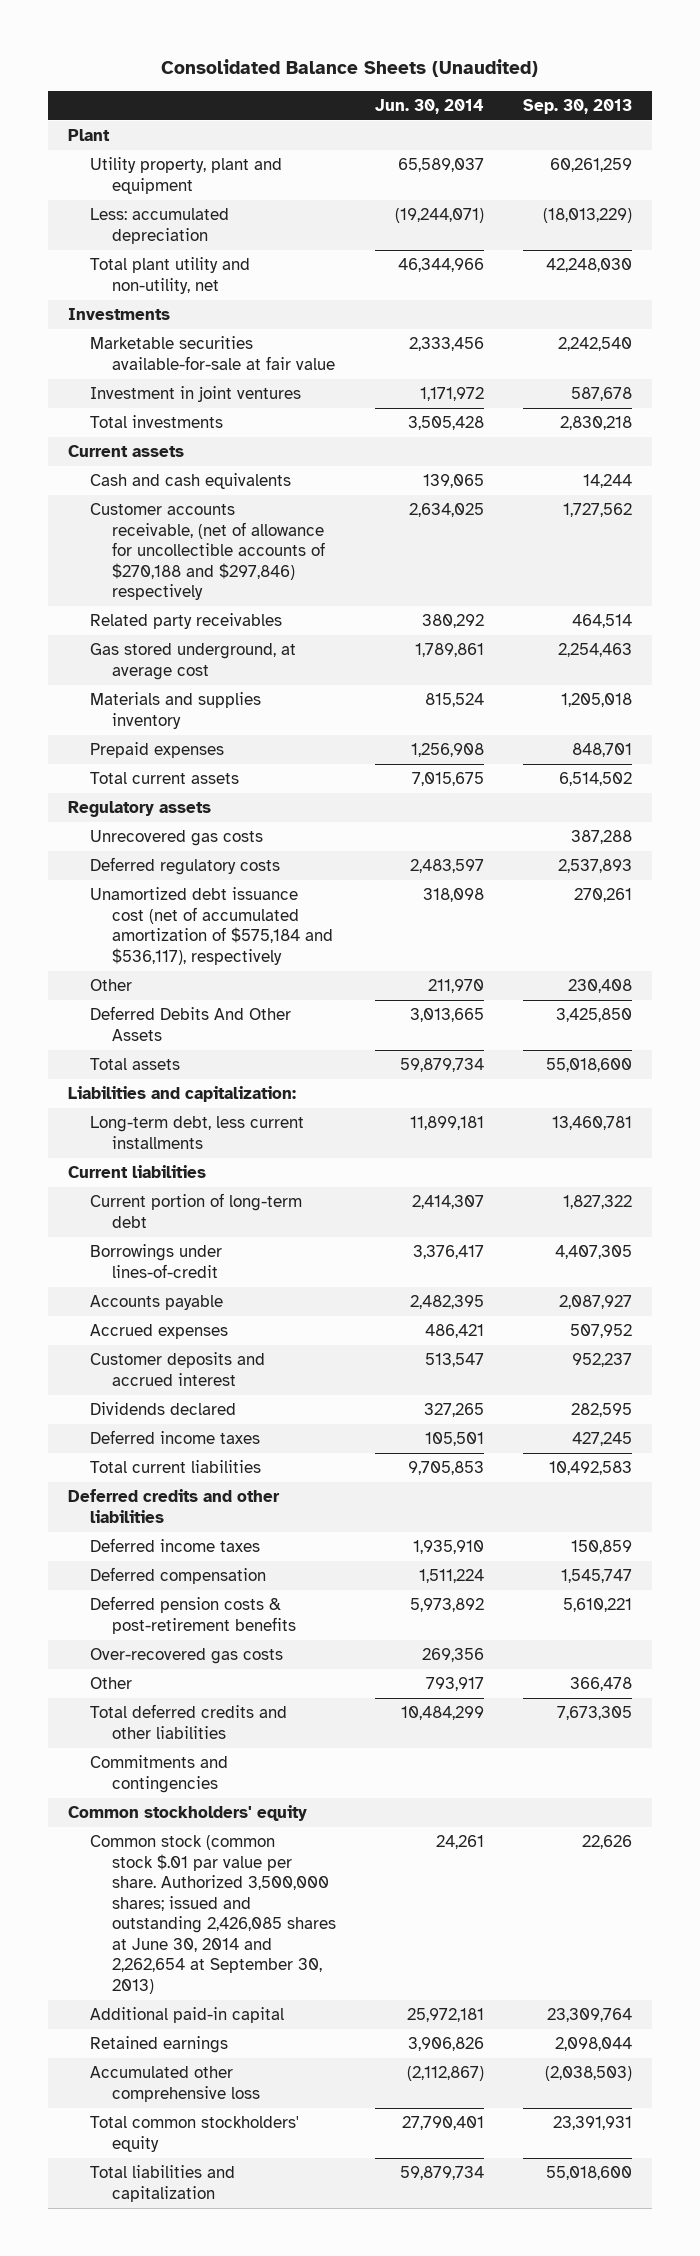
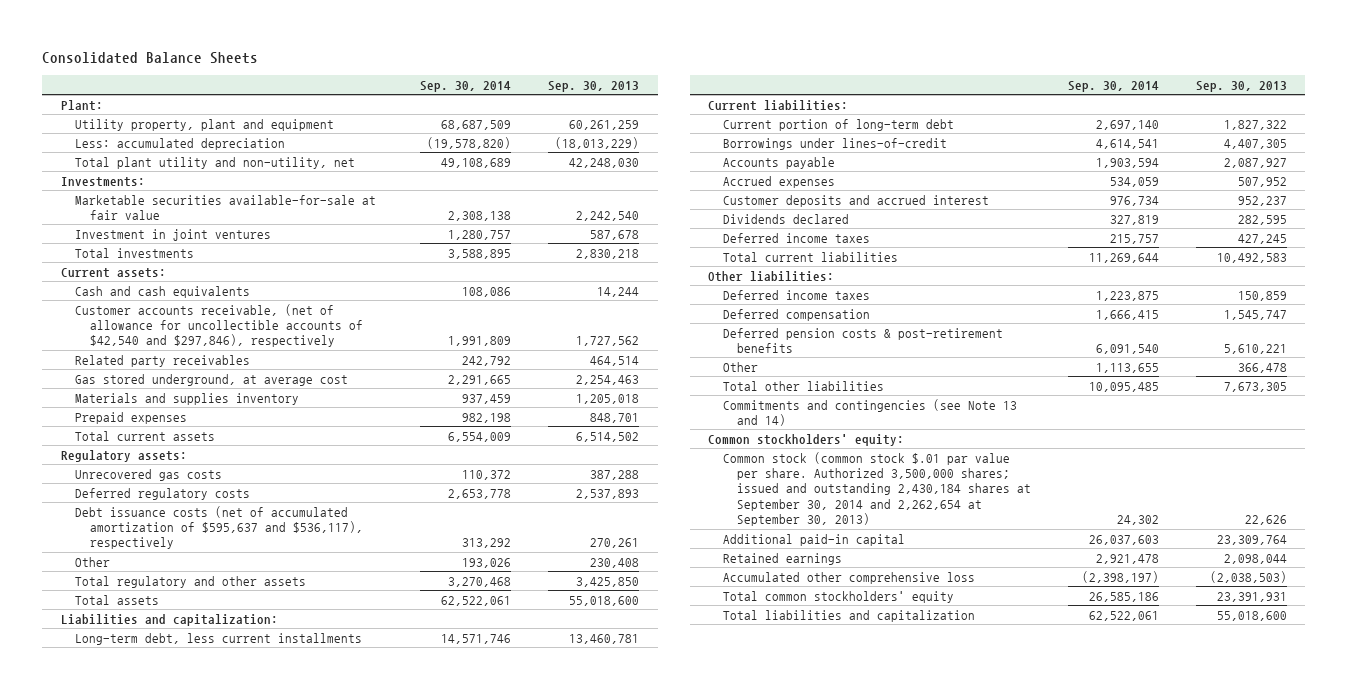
[161,59,539,78] Consolidated Balance Sheets (Unaudited) -> [42,52,259,65] Consolidated Balance Sheets
[374,98,484,114] Jun. 30, 2014 -> none
none -> [420,80,512,92] Sep. 30, 2014
[67,129,110,142] Plant -> [60,99,103,111] Plant:
[67,308,170,321] Investments -> [60,176,145,187] Investments:
[67,445,184,458] Current assets -> [60,267,166,278] Current assets:
[89,503,325,601] Customer accounts receivable, (net of allowance for uncollectible accounts of $270,188 and $297,846) respectively -> [75,303,363,348] Customer accounts receivable, (net of allowance for uncollectible accounts of $42,540 and $297,846), respectively
[67,801,211,818] Regulatory assets -> [60,449,187,462] Regulatory assets:
[89,887,333,965] Unamortized debt issuance cost (net of accumulated amortization of $575,184 and $536,117), respectively -> [75,505,363,550] Debt issuance costs (net of accumulated amortization of $595,637 and $536,117), respectively
[89,1006,291,1041] Deferred Debits And Other Assets -> [75,575,307,588] Total regulatory and other assets
[67,1165,206,1179] Current liabilities -> [707,99,848,111] Current liabilities:
[67,1489,280,1523] Deferred credits and other liabilities -> none
none -> [707,270,834,282] Other liabilities:
[89,1648,283,1665] Over-recovered gas costs -> none
[89,1704,287,1739] Total deferred credits and other liabilities -> [722,380,884,391] Total other liabilities
[89,1755,228,1793] Commitments and contingencies -> [722,398,1017,427] Commitments and contingencies (see Note 13 and 14)
[67,1805,307,1822] Common stockholders' equity -> [707,433,904,446] Common stockholders' equity:
[89,1835,336,1994] Common stock (common stock $.01 par value per share. Authorized 3,500,000 shares; issued and outstanding 2,426,085 shares at June 30, 2014 and 2,262,654 at September 30, 2013) -> [722,451,1032,527] Common stock (common stock $.01 par value per share. Authorized 3,500,000 shares; issued and outstanding 2,430,184 shares at September 30, 2014 and 2,262,654 at September 30, 2013)

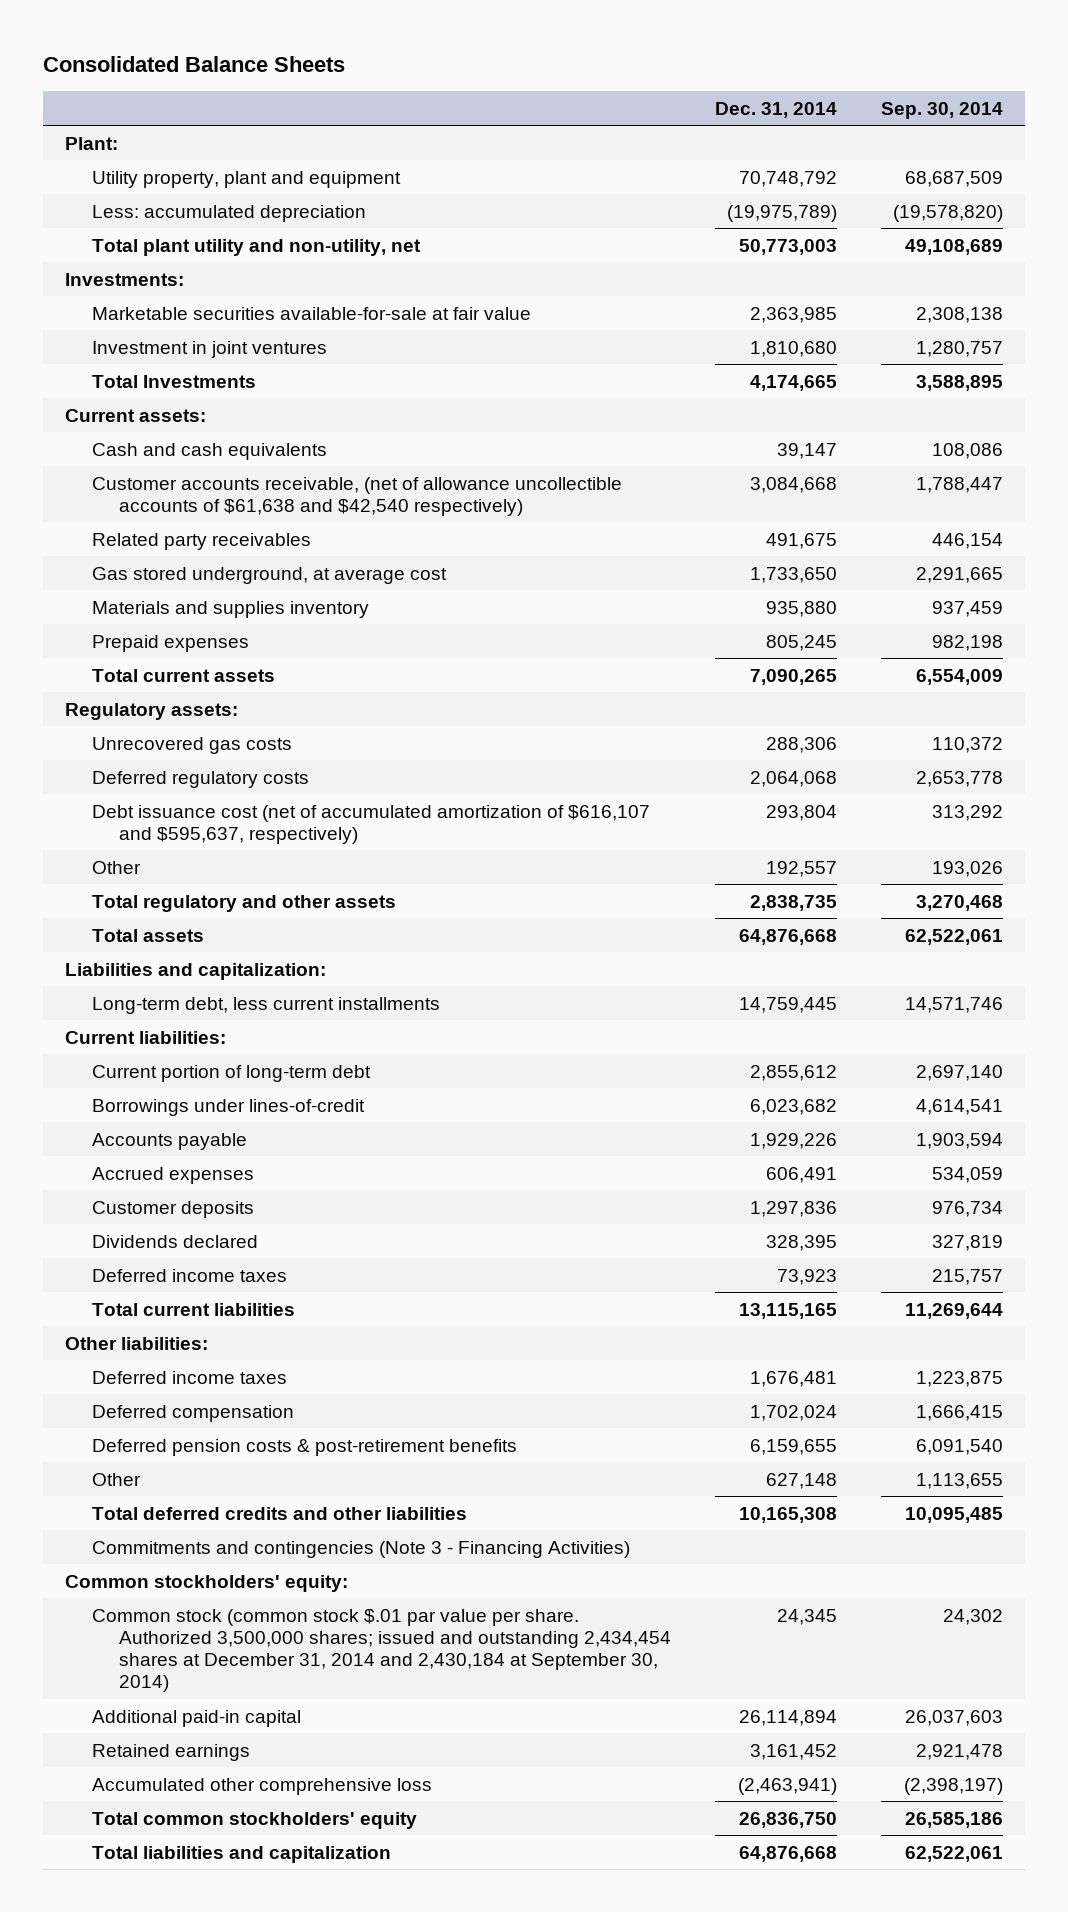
[548,80,640,92] Sep. 30, 2013 -> none
none -> [715,101,838,118] Dec. 31, 2014
[75,247,195,258] Total investments -> [92,374,257,388] Total Investments
[75,303,363,348] Customer accounts receivable, (net of allowance for uncollectible accounts of $42,540 and $297,846), respectively -> [92,476,623,516] Customer accounts receivable, (net of allowance uncollectible accounts of $61,638 and $42,540 respectively)
[448,336,512,347] 1,991,809 -> [916,476,1004,493] 1,788,447
[462,355,512,366] 242,792 -> [932,532,1004,549] 446,154
[75,505,363,550] Debt issuance costs (net of accumulated amortization of $595,637 and $536,117), respectively -> [92,804,651,844] Debt issuance cost (net of accumulated amortization of $616,107 and $595,637, respectively)
[722,194,989,207] Customer deposits and accrued interest -> [92,1200,255,1218] Customer deposits
[722,380,884,391] Total other liabilities -> [92,1506,468,1520] Total deferred credits and other liabilities
[722,398,1017,427] Commitments and contingencies (see Note 13 and 14) -> [92,1540,631,1558] Commitments and contingencies (Note 3 - Financing Activities)
[722,451,1032,527] Common stock (common stock $.01 par value per share. Authorized 3,500,000 shares; issued and outstanding 2,430,184 shares at September 30, 2014 and 2,262,654 at September 30, 2013) -> [92,1608,672,1693] Common stock (common stock $.01 par value per share. Authorized 3,500,000 shares; issued and outstanding 2,434,454 shares at December 31, 2014 and 2,430,184 at September 30, 2014)

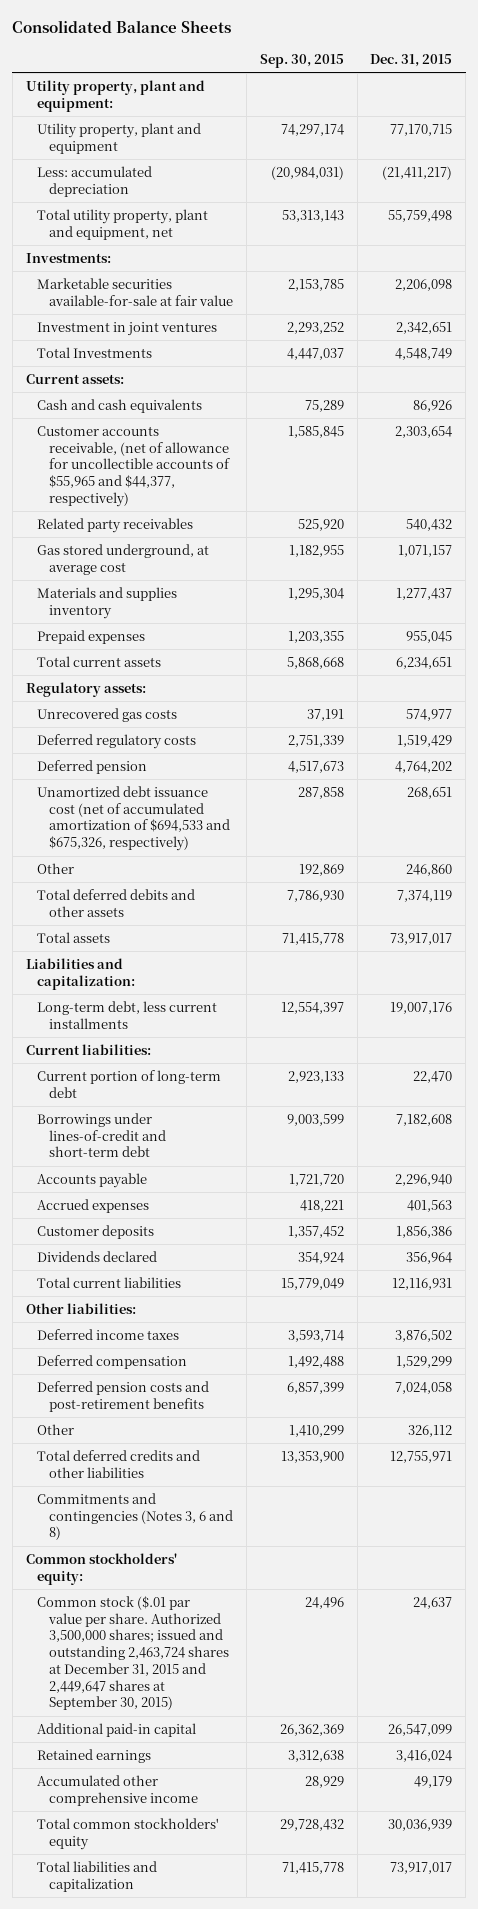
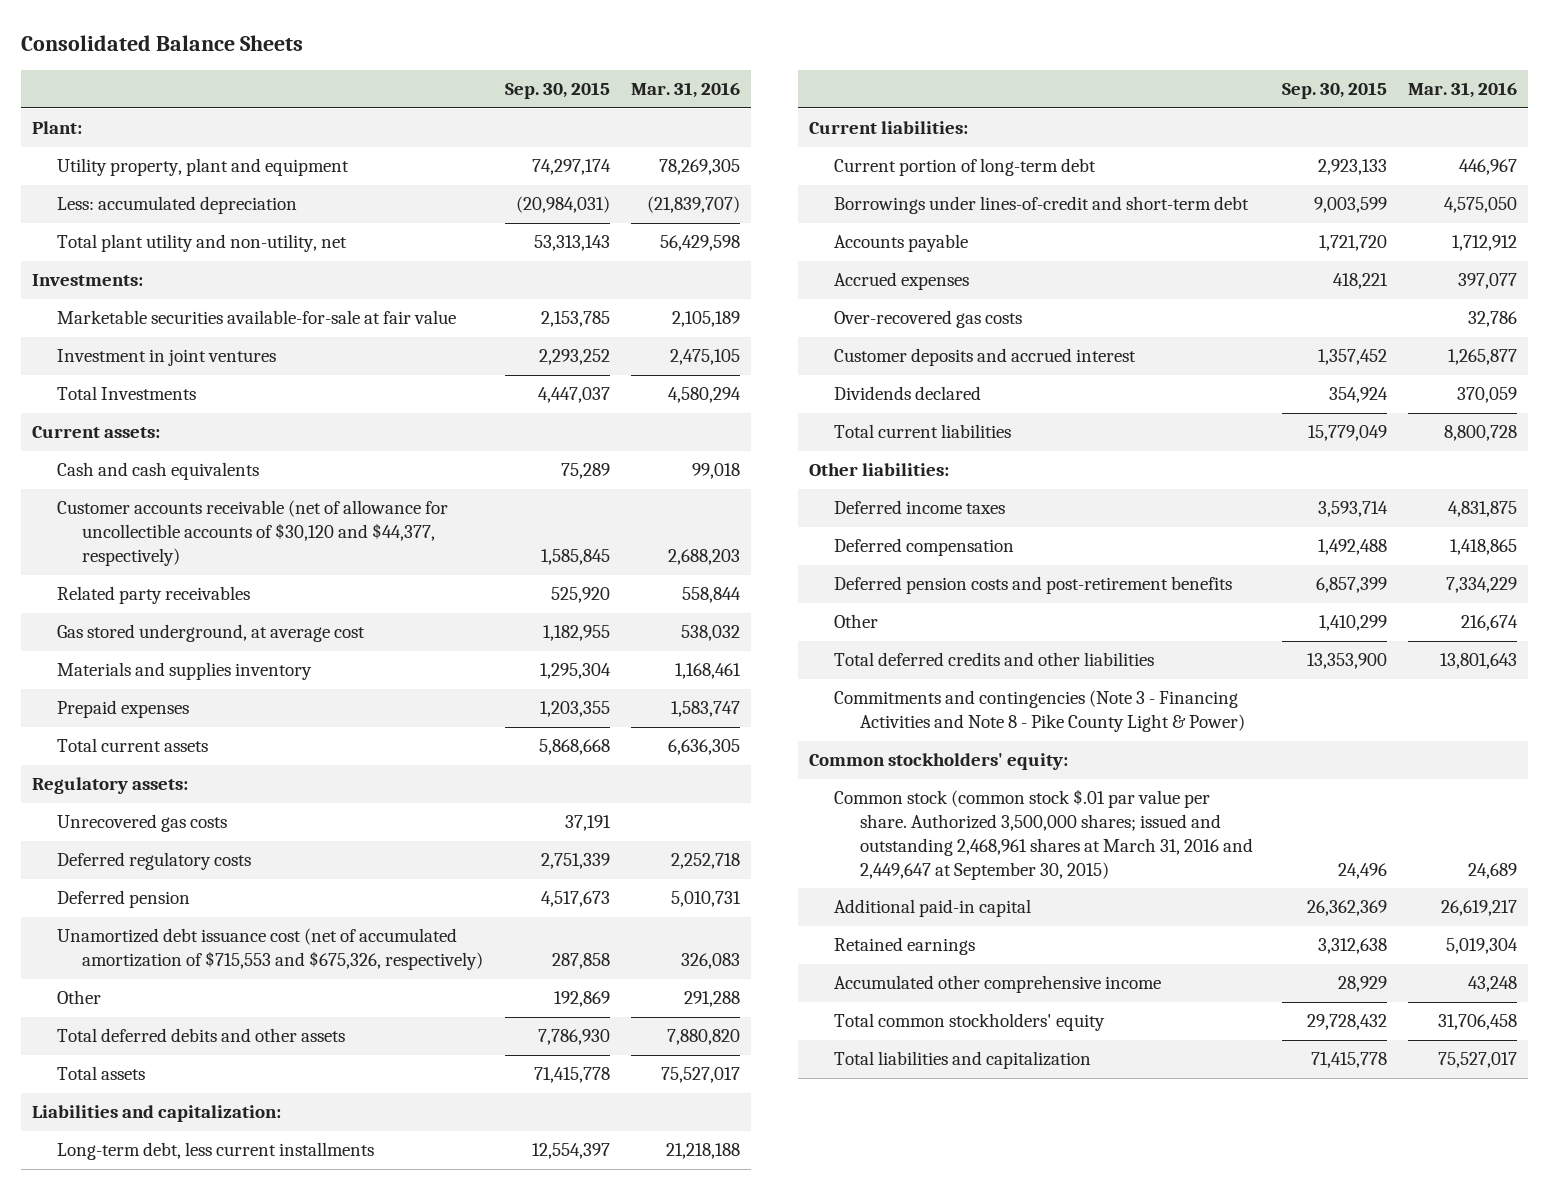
[370,53,453,67] Dec. 31, 2015 -> none
none -> [631,82,741,99] Mar. 31, 2016
[25,79,205,112] Utility property, plant and equipment: -> [31,121,82,135] Plant:
[37,208,209,240] Total utility property, plant and equipment, net -> [57,234,348,253] Total plant utility and non-utility, net
[37,425,231,507] Customer accounts receivable, (net of allowance for uncollectible accounts of $55,965 and $44,377, respectively) -> [57,500,449,567] Customer accounts receivable (net of allowance for uncollectible accounts of $30,120 and $44,377, respectively)
[37,785,231,852] Unamortized debt issuance cost (net of accumulated amortization of $694,533 and $675,326, respectively) -> [57,928,484,971] Unamortized debt issuance cost (net of accumulated amortization of $715,553 and $675,326, respectively)
none -> [834,310,1023,329] Over-recovered gas costs
[37,1224,155,1239] Customer deposits -> [834,348,1137,367] Customer deposits and accrued interest
[37,1492,234,1541] Commitments and contingencies (Notes 3, 6 and 8) -> [834,690,1245,733] Commitments and contingencies (Note 3 - Financing Activities and Note 8 - Pike County Light & Power)
[37,1595,230,1711] Common stock ($.01 par value per share. Authorized 3,500,000 shares; issued and outstanding 2,463,724 shares at December 31, 2015 and 2,449,647 shares at September 30, 2015) -> [834,789,1253,880] Common stock (common stock $.01 par value per share. Authorized 3,500,000 shares; issued and outstanding 2,468,961 shares at March 31, 2016 and 2,449,647 at September 30, 2015)

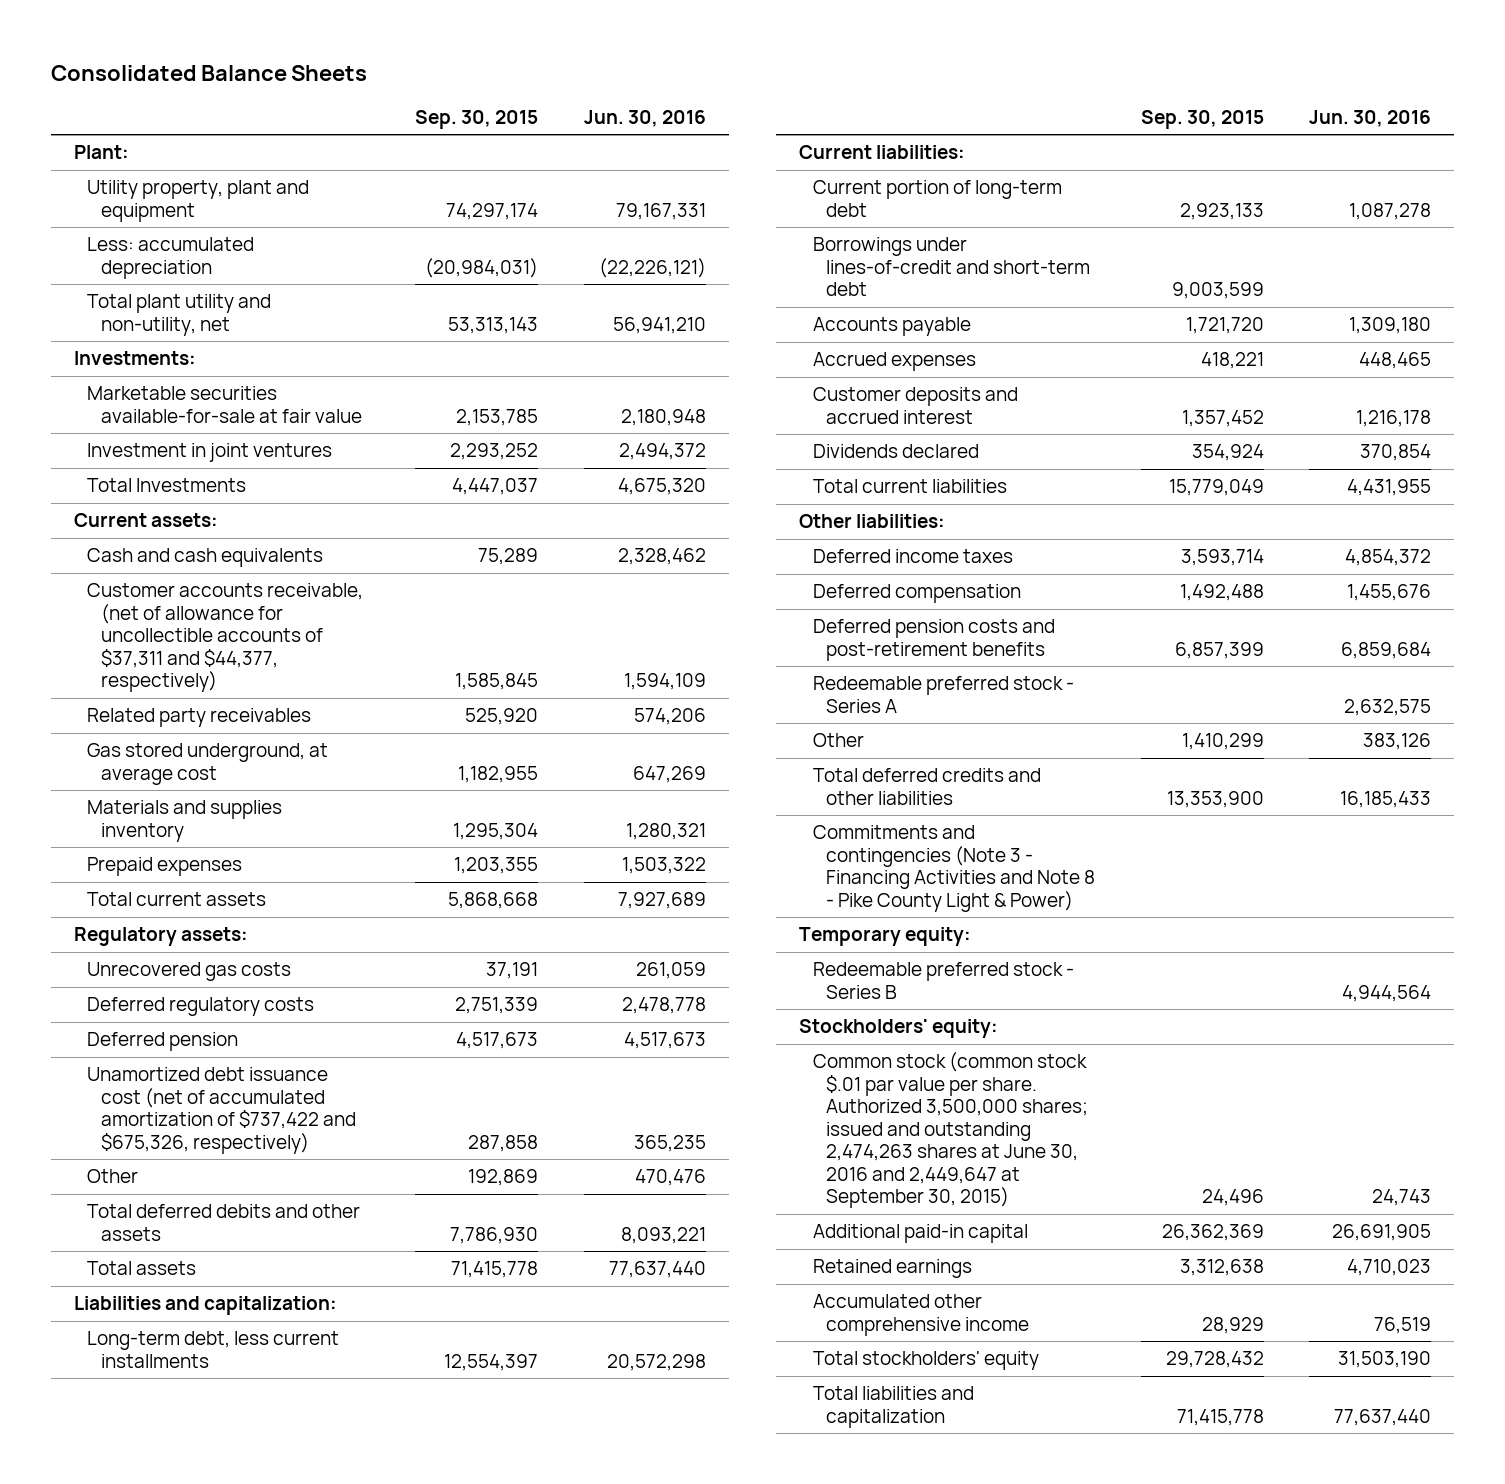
[631,82,741,99] Mar. 31, 2016 -> none
none -> [584,109,707,127] Jun. 30, 2016
[57,500,449,567] Customer accounts receivable (net of allowance for uncollectible accounts of $30,120 and $44,377, respectively) -> [87,583,364,693] Customer accounts receivable, (net of allowance for uncollectible accounts of $37,311 and $44,377, respectively)
[57,928,484,971] Unamortized debt issuance cost (net of accumulated amortization of $715,553 and $675,326, respectively) -> [87,1067,356,1154] Unamortized debt issuance cost (net of accumulated amortization of $737,422 and $675,326, respectively)
[834,310,1023,329] Over-recovered gas costs -> none
none -> [812,676,1074,713] Redeemable preferred stock - Series A
none -> [799,927,972,947] Temporary equity:
none -> [812,962,1074,999] Redeemable preferred stock - Series B
[809,753,1069,771] Common stockholders' equity: -> [799,1019,999,1039] Stockholders' equity:
[834,789,1253,880] Common stock (common stock $.01 par value per share. Authorized 3,500,000 shares; issued and outstanding 2,468,961 shares at March 31, 2016 and 2,449,647 at September 30, 2015) -> [812,1052,1088,1209] Common stock (common stock $.01 par value per share. Authorized 3,500,000 shares; issued and outstanding 2,474,263 shares at June 30, 2016 and 2,449,647 at September 30, 2015)
[834,1013,1106,1032] Total common stockholders' equity -> [812,1351,1039,1371] Total stockholders' equity

